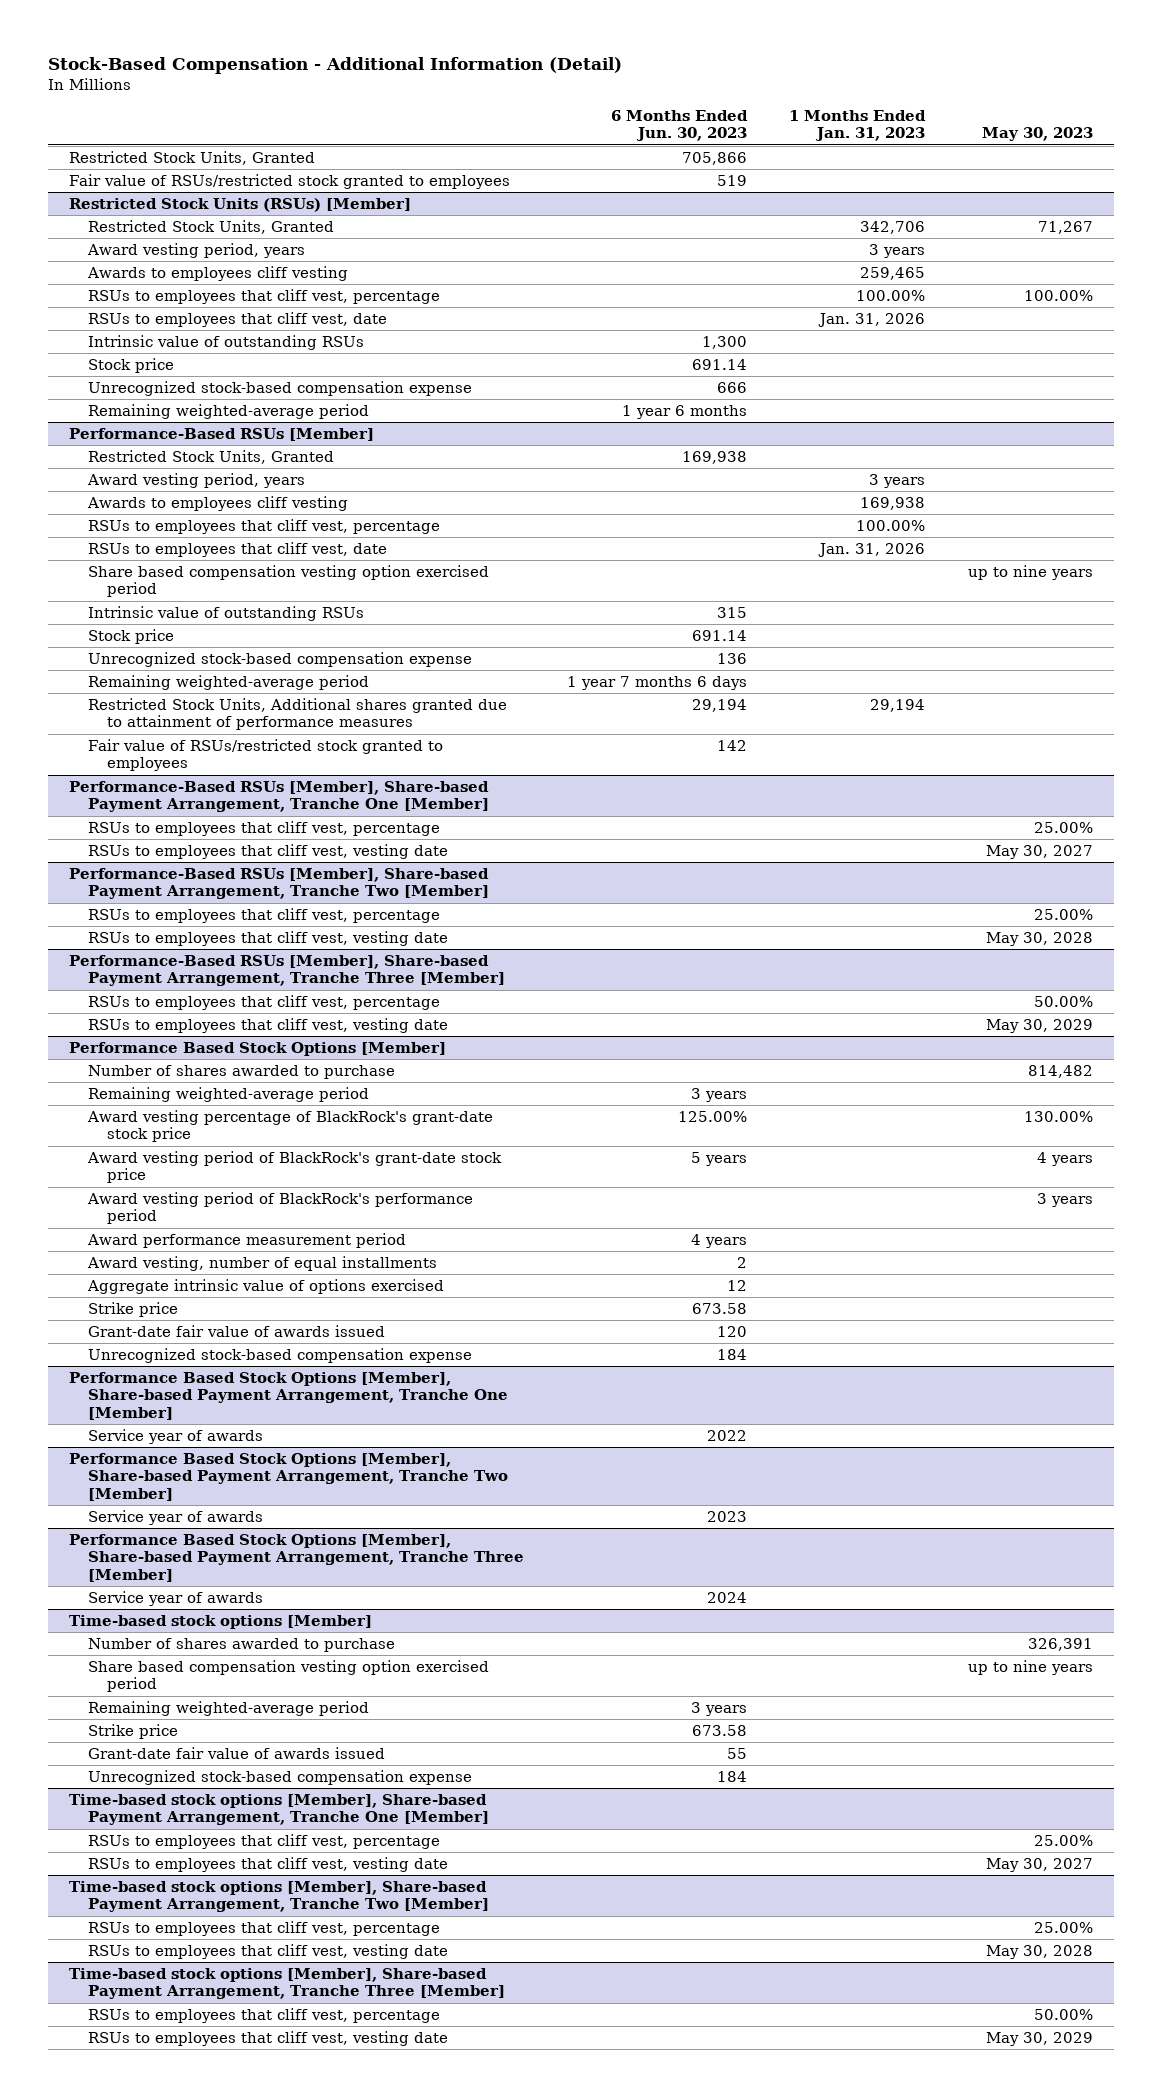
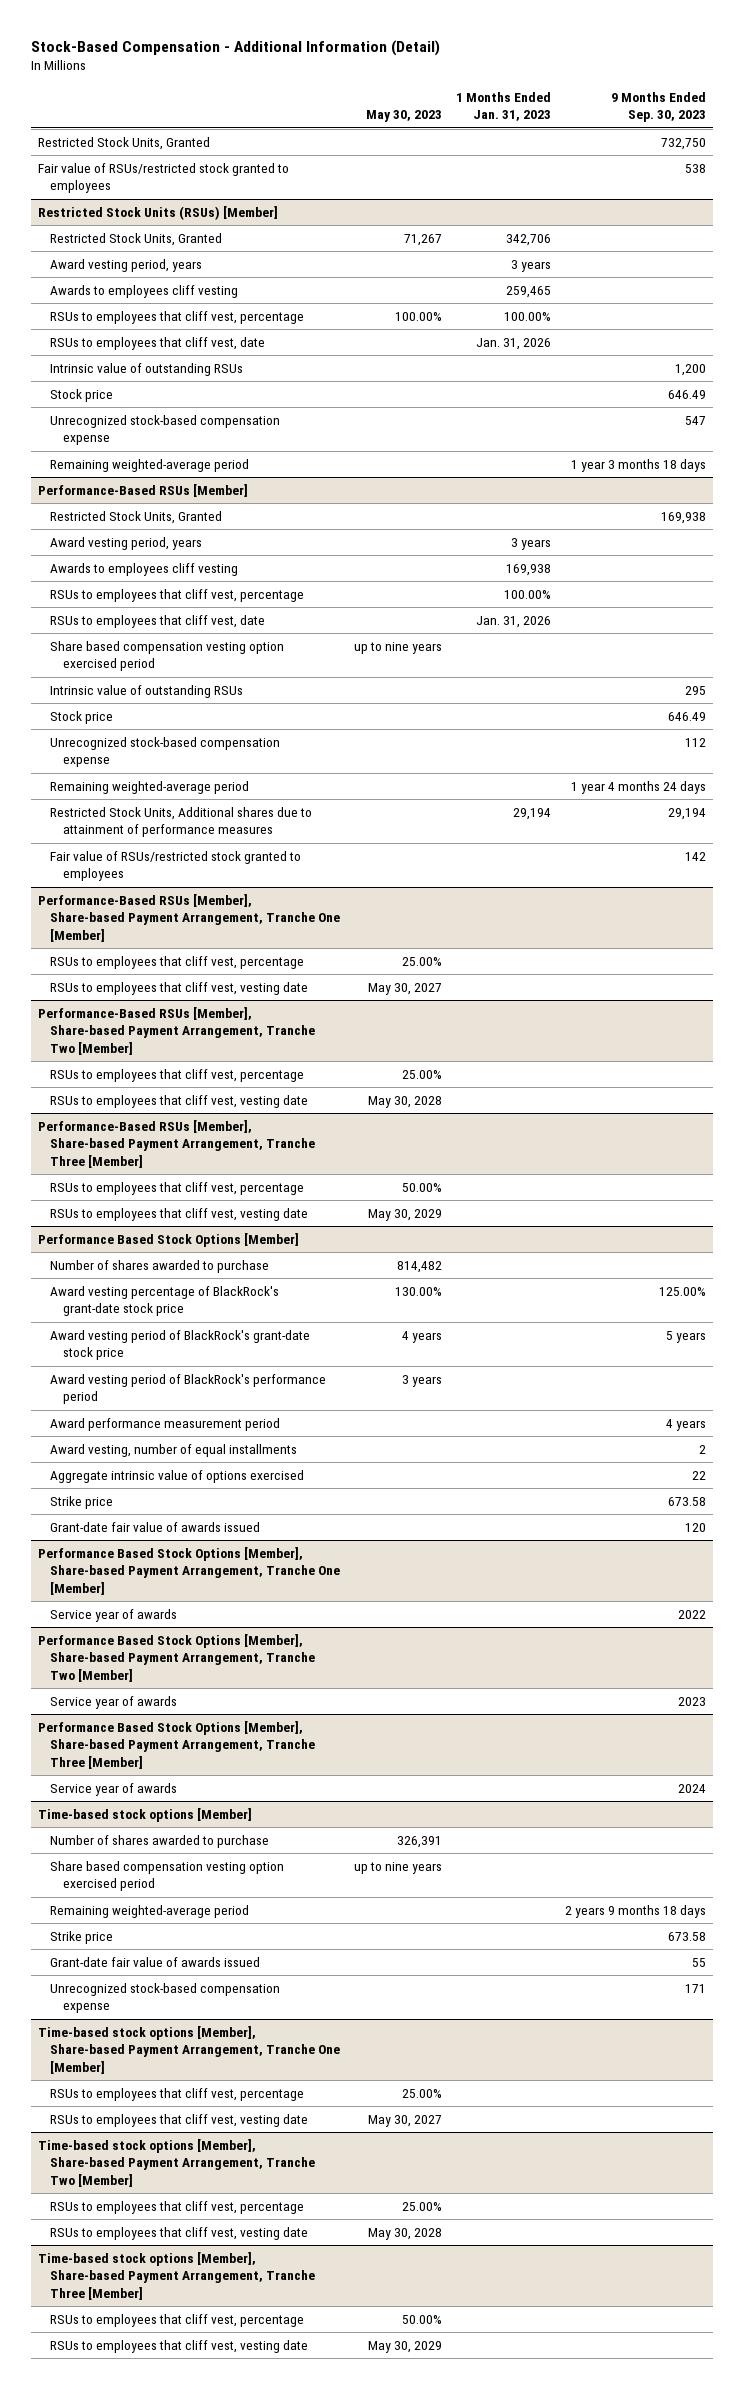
[610,109,748,142] 6 Months Ended Jun. 30, 2023 -> none
none -> [610,92,706,123] 9 Months Ended Sep. 30, 2023
[87,697,507,731] Restricted Stock Units, Additional shares granted due to attainment of performance measures -> [50,807,313,838] Restricted Stock Units, Additional shares due to attainment of performance measures
[87,1086,369,1102] Remaining weighted-average period -> none
[87,1347,472,1363] Unrecognized stock-based compensation expense -> none

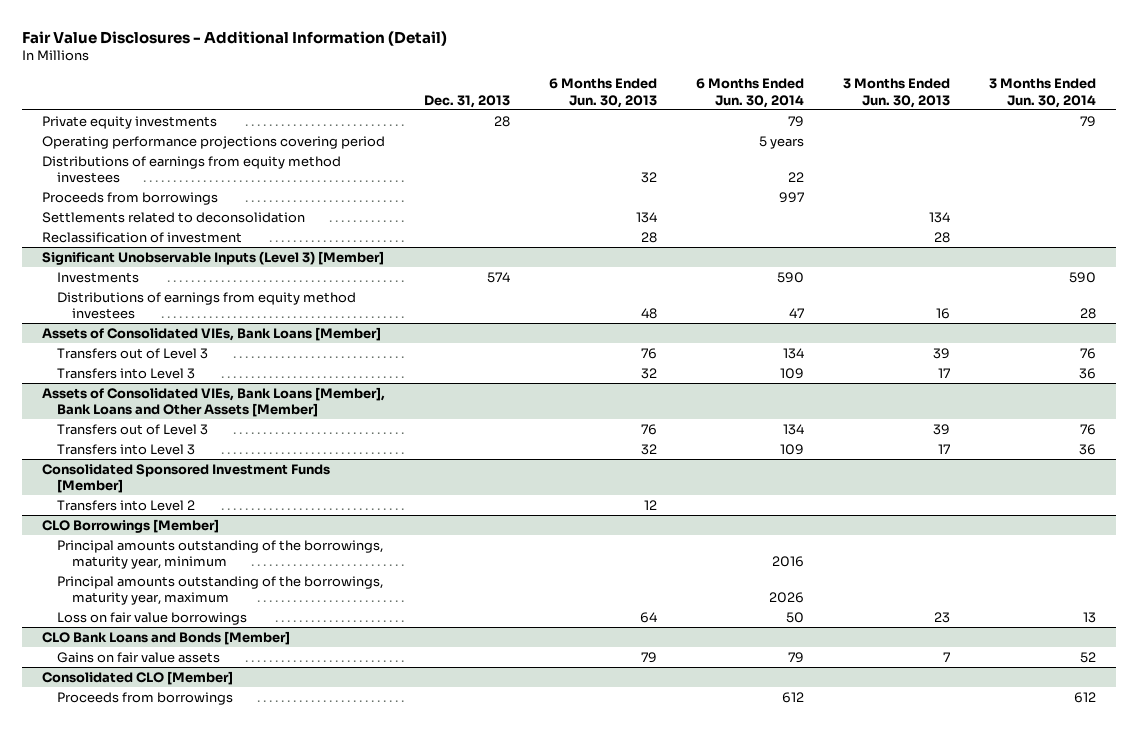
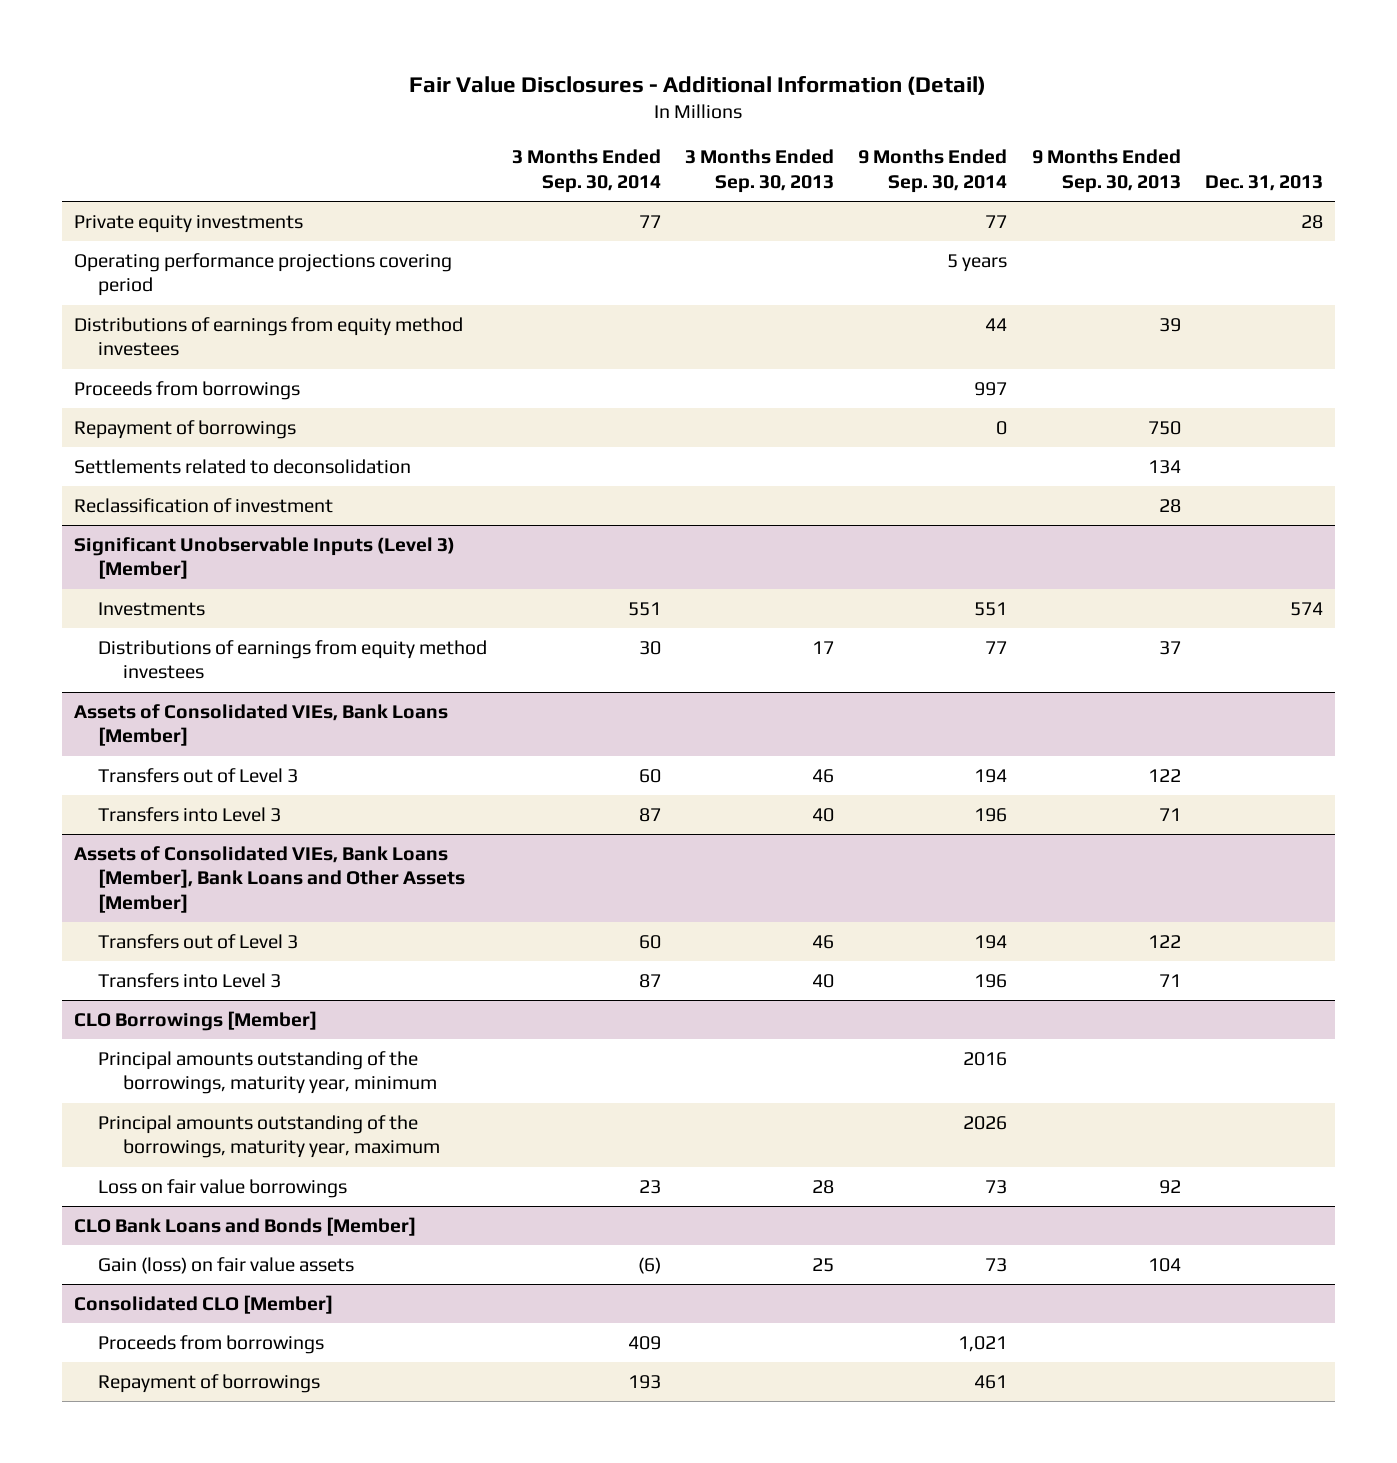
[548,78,657,108] 6 Months Ended Jun. 30, 2013 -> none
[695,78,804,108] 6 Months Ended Jun. 30, 2014 -> none
[842,78,950,108] 3 Months Ended Jun. 30, 2013 -> none
[989,78,1097,108] 3 Months Ended Jun. 30, 2014 -> none
none -> [511,149,661,194] 3 Months Ended Sep. 30, 2014
none -> [684,149,834,194] 3 Months Ended Sep. 30, 2013
none -> [858,149,1008,194] 9 Months Ended Sep. 30, 2014
none -> [1031,149,1181,194] 9 Months Ended Sep. 30, 2013
none -> [73,419,296,439] Repayment of borrowings
[41,463,330,494] Consolidated Sponsored Investment Funds [Member] -> none
[56,499,195,511] Transfers into Level 2 -> none
[56,651,220,663] Gains on fair value assets -> [98,1256,355,1274] Gain (loss) on fair value assets
none -> [98,1373,321,1393] Repayment of borrowings

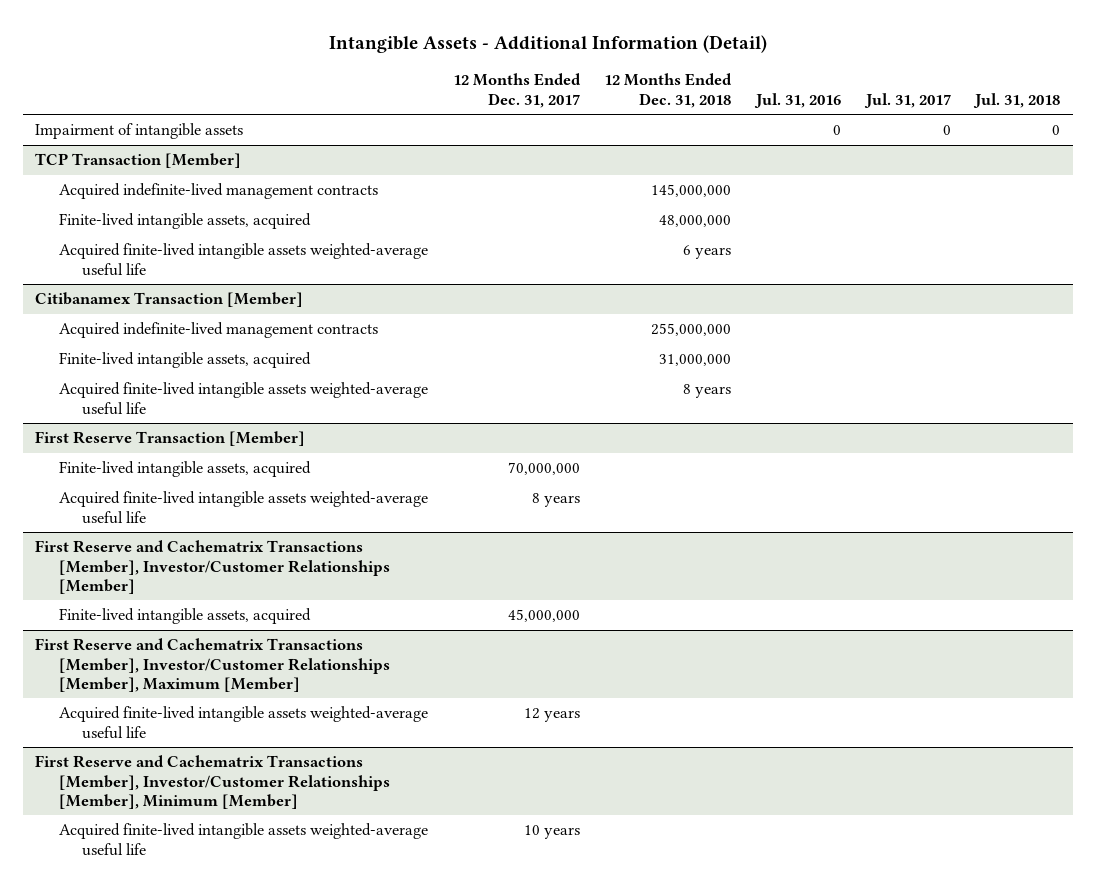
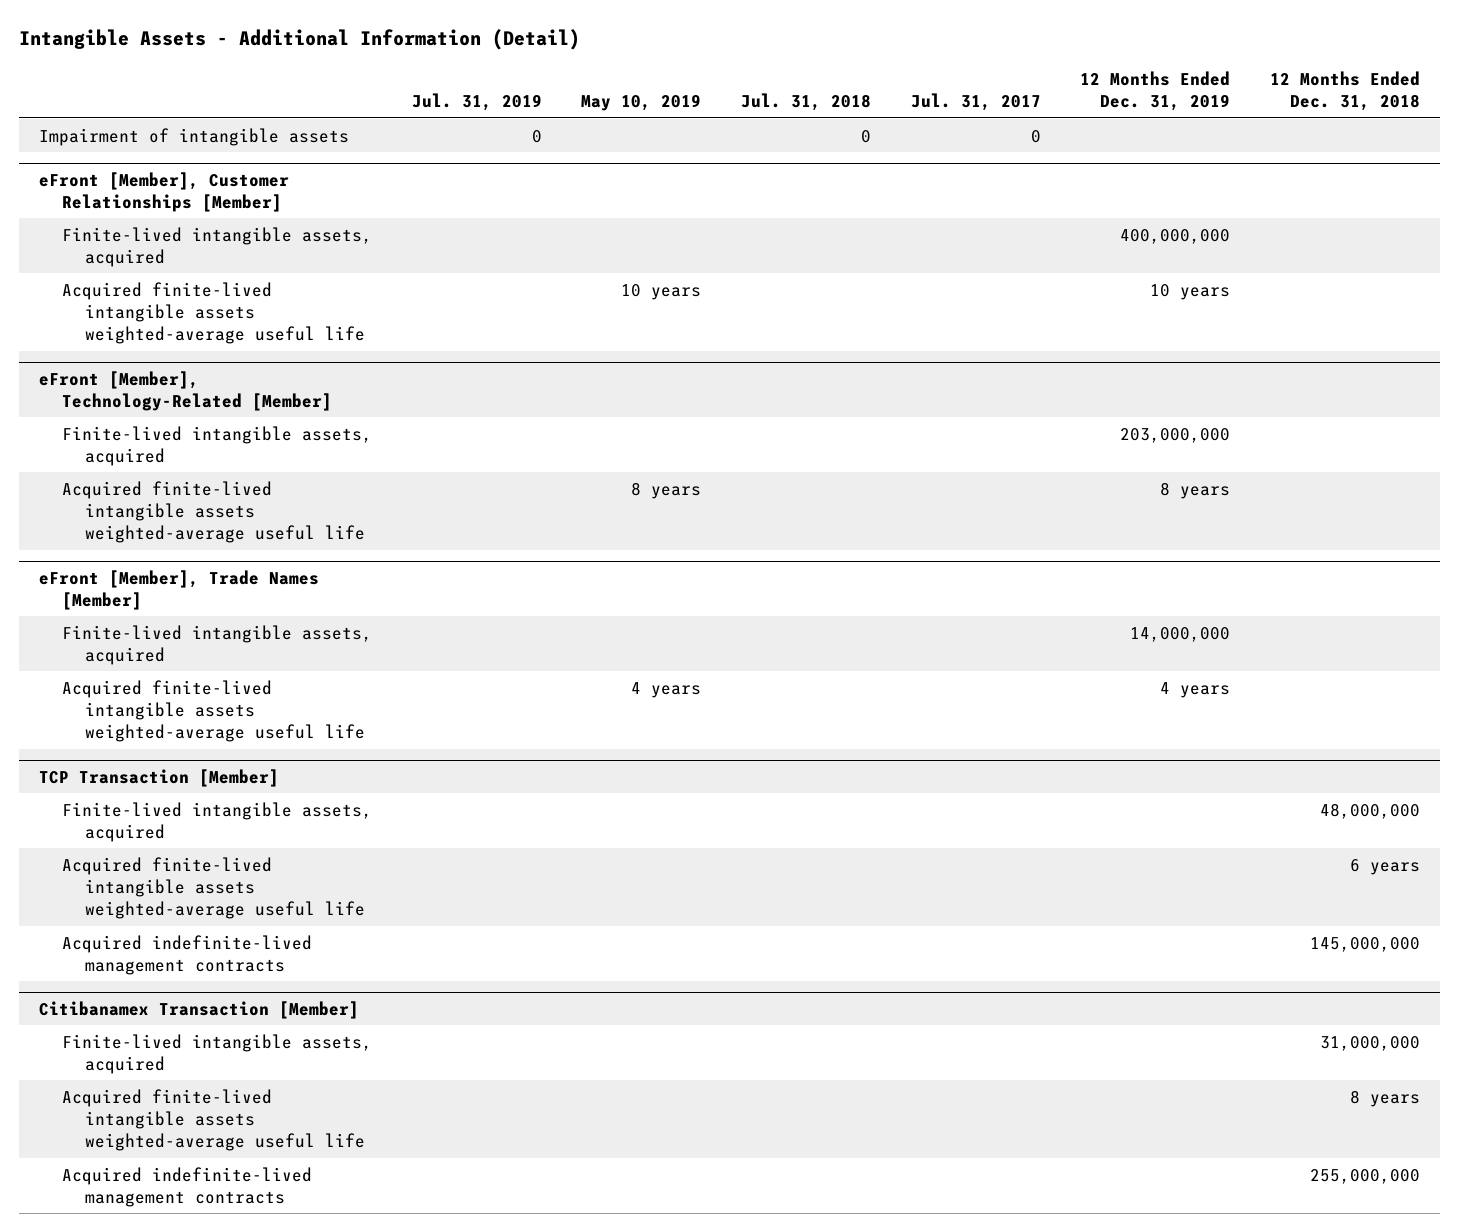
[452,73,581,108] 12 Months Ended Dec. 31, 2017 -> none
[753,92,841,108] Jul. 31, 2016 -> none
none -> [411,93,542,112] Jul. 31, 2019
none -> [581,94,702,112] May 10, 2019
none -> [1080,71,1231,112] 12 Months Ended Dec. 31, 2019
none -> [38,171,289,212] eFront [Member], Customer Relationships [Member]
none -> [62,226,373,267] Finite-lived intangible assets, acquired
none -> [62,281,366,344] Acquired finite-lived intangible assets weighted-average useful life
none -> [38,370,333,411] eFront [Member], Technology-Related [Member]
none -> [62,425,373,466] Finite-lived intangible assets, acquired
none -> [62,480,366,543] Acquired finite-lived intangible assets weighted-average useful life
none -> [38,569,319,610] eFront [Member], Trade Names [Member]
none -> [62,624,373,665] Finite-lived intangible assets, acquired
none -> [62,679,366,742] Acquired finite-lived intangible assets weighted-average useful life
[58,183,378,200] Acquired indefinite-lived management contracts -> [62,934,313,975] Acquired indefinite-lived management contracts
[35,431,306,447] First Reserve Transaction [Member] -> none
[58,461,311,478] Finite-lived intangible assets, acquired -> none
[58,491,428,524] Acquired finite-lived intangible assets weighted-average useful life -> none
[35,540,390,595] First Reserve and Cachematrix Transactions [Member], Investor/Customer Relationships [Member] -> none
[58,608,311,625] Finite-lived intangible assets, acquired -> none
[35,638,390,693] First Reserve and Cachematrix Transactions [Member], Investor/Customer Relationships [Member], Maximum [Member] -> none
[58,706,428,739] Acquired finite-lived intangible assets weighted-average useful life -> none
[35,755,390,810] First Reserve and Cachematrix Transactions [Member], Investor/Customer Relationships [Member], Minimum [Member] -> none
[58,823,428,856] Acquired finite-lived intangible assets weighted-average useful life -> none
[58,322,378,339] Acquired indefinite-lived management contracts -> [62,1166,313,1207] Acquired indefinite-lived management contracts

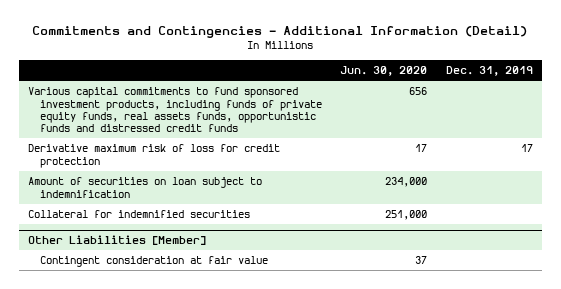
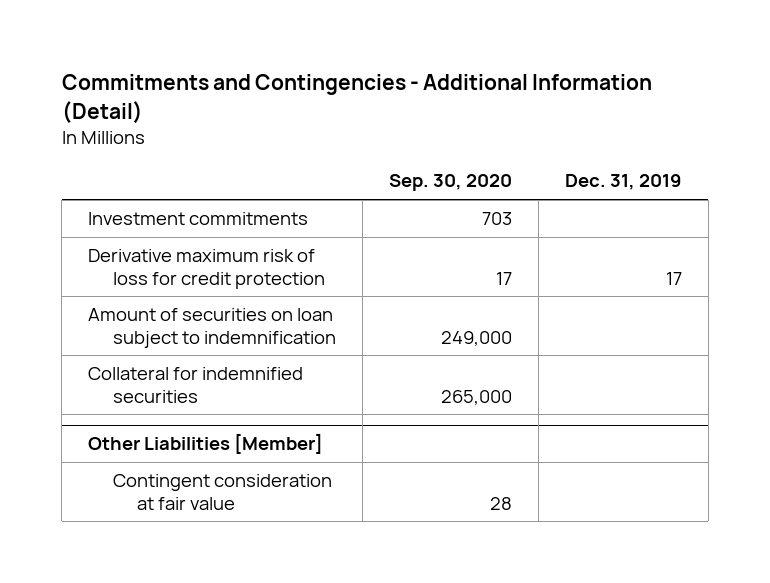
[340,66,428,77] Jun. 30, 2020 -> none
none -> [388,174,512,192] Sep. 30, 2020
[27,87,323,133] Various capital commitments to fund sponsored investment products, including funds of private equity funds, real assets funds, opportunistic funds and distressed credit funds -> [88,212,309,226] Investment commitments

